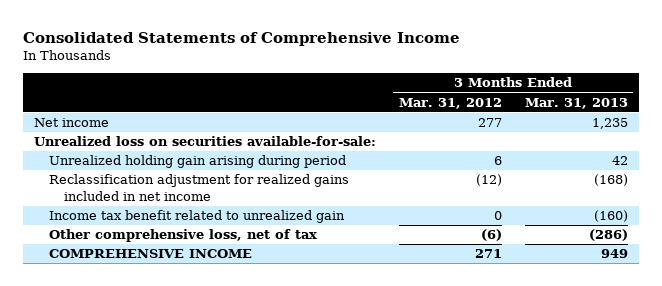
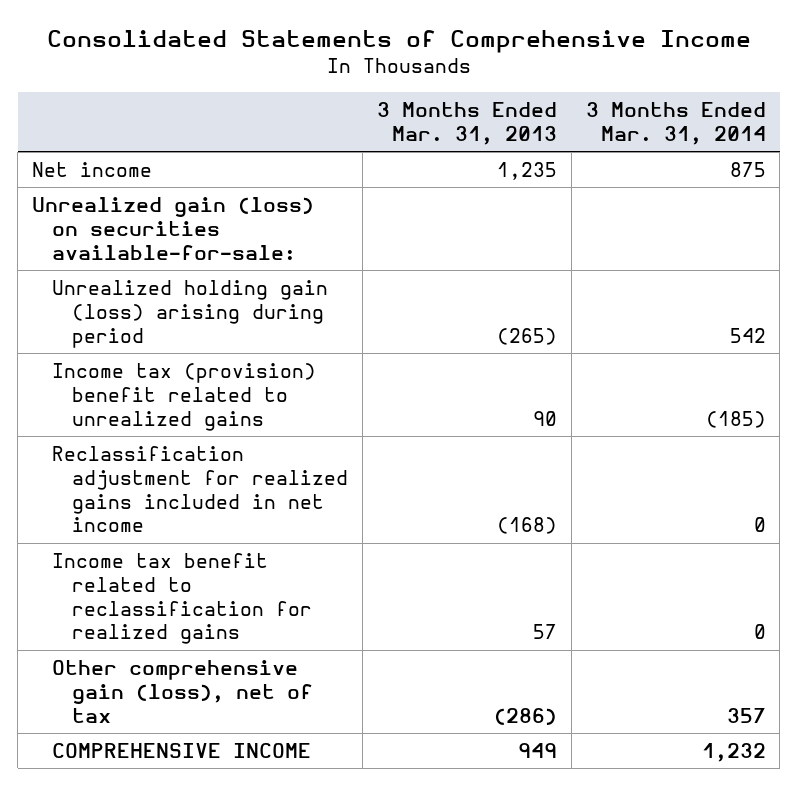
[398,97,502,109] Mar. 31, 2012 -> none
none -> [585,102,766,146] 3 Months Ended Mar. 31, 2014
[34,136,377,147] Unrealized loss on securities available-for-sale: -> [31,196,314,260] Unrealized gain (loss) on securities available-for-sale:
[48,155,346,169] Unrealized holding gain arising during period -> [52,279,329,348] Unrealized holding gain (loss) arising during period
[611,156,628,166] 42 -> [497,327,558,345] (265)
none -> [52,362,317,431] Income tax (provision) benefit related to unrealized gains
[48,210,345,224] Income tax benefit related to unrealized gain -> [52,552,313,645] Income tax benefit related to reclassification for realized gains
[593,210,628,223] (160) -> [533,624,558,640] 57
[48,229,317,243] Other comprehensive loss, net of tax -> [52,659,314,723] Other comprehensive gain (loss), net of tax

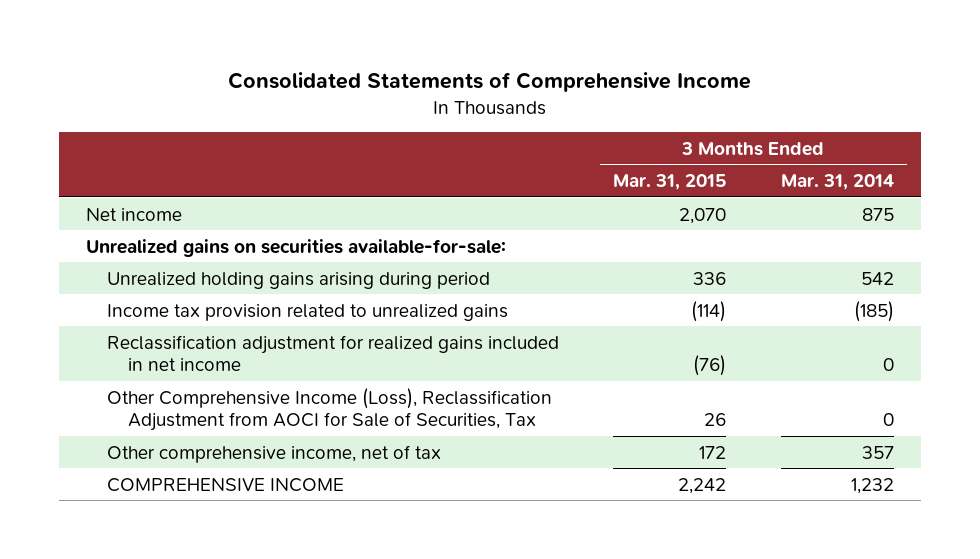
[377,102,558,146] 3 Months Ended Mar. 31, 2013 -> none
none -> [613,174,727,191] Mar. 31, 2015
[31,196,314,260] Unrealized gain (loss) on securities available-for-sale: -> [85,238,506,257] Unrealized gains on securities available-for-sale:
[52,279,329,348] Unrealized holding gain (loss) arising during period -> [107,271,491,289] Unrealized holding gains arising during period
[52,362,317,431] Income tax (provision) benefit related to unrealized gains -> [107,303,509,321] Income tax provision related to unrealized gains
[52,552,313,645] Income tax benefit related to reclassification for realized gains -> none
none -> [107,387,553,432] Other Comprehensive Income (Loss), Reclassification Adjustment from AOCI for Sale of Securities, Tax
[52,659,314,723] Other comprehensive gain (loss), net of tax -> [107,444,442,463] Other comprehensive income, net of tax

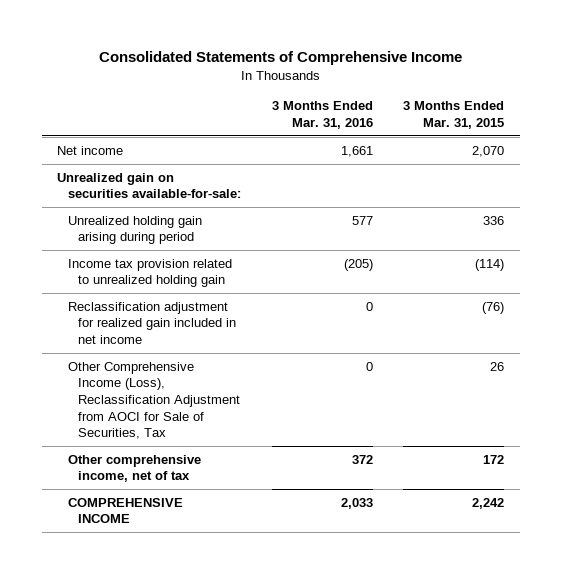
[780,174,894,191] Mar. 31, 2014 -> none
none -> [271,101,373,129] 3 Months Ended Mar. 31, 2016
[85,238,506,257] Unrealized gains on securities available-for-sale: -> [57,172,241,199] Unrealized gain on securities available-for-sale:
[107,271,491,289] Unrealized holding gains arising during period -> [67,215,202,245] Unrealized holding gain arising during period
[107,303,509,321] Income tax provision related to unrealized gains -> [67,258,232,288] Income tax provision related to unrealized holding gain
[107,334,560,372] Reclassification adjustment for realized gains included in net income -> [67,301,236,345] Reclassification adjustment for realized gain included in net income

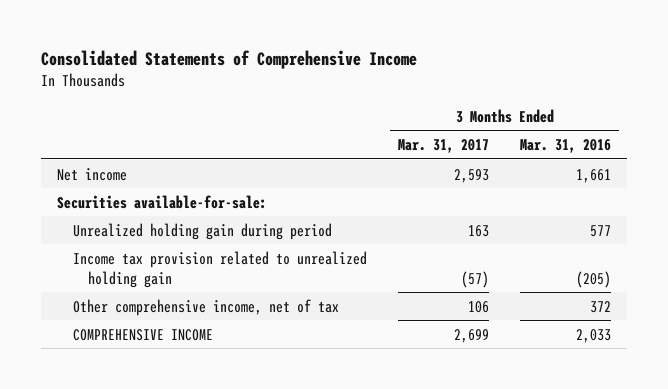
[403,101,505,129] 3 Months Ended Mar. 31, 2015 -> none
none -> [397,139,489,154] Mar. 31, 2017
[57,172,241,199] Unrealized gain on securities available-for-sale: -> [56,194,267,209] Securities available-for-sale:
[67,215,202,245] Unrealized holding gain arising during period -> [72,222,332,240] Unrealized holding gain during period
[67,301,236,345] Reclassification adjustment for realized gain included in net income -> none
[67,361,240,440] Other Comprehensive Income (Loss), Reclassification Adjustment from AOCI for Sale of Securities, Tax -> none

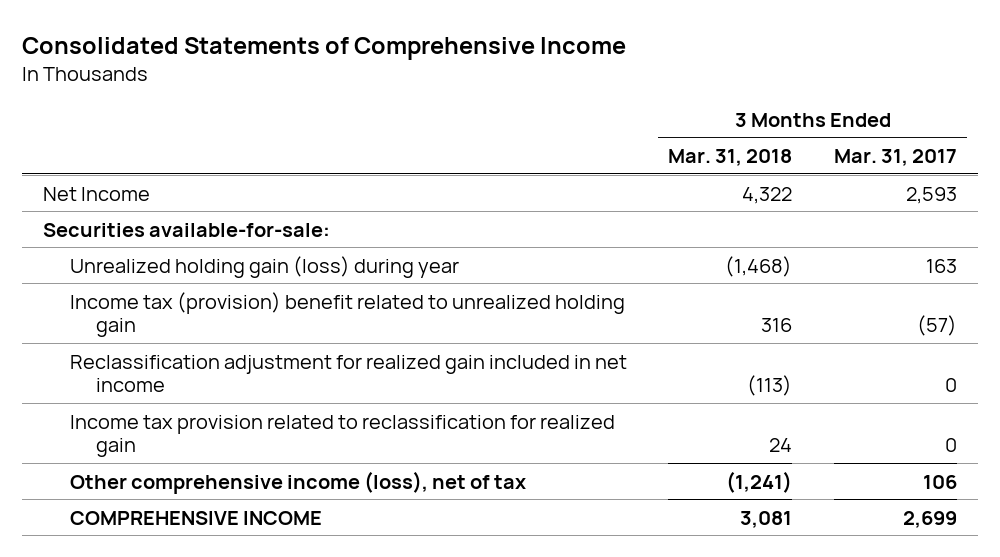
[520,139,612,154] Mar. 31, 2016 -> none
none -> [668,149,793,167] Mar. 31, 2018
[56,167,127,181] Net income -> [42,186,150,201] Net Income
[72,222,332,240] Unrealized holding gain during period -> [69,255,459,278] Unrealized holding gain (loss) during year
[72,250,367,288] Income tax provision related to unrealized holding gain -> [69,291,625,337] Income tax (provision) benefit related to unrealized holding gain
none -> [69,354,627,392] Reclassification adjustment for realized gain included in net income
none -> [69,414,615,457] Income tax provision related to reclassification for realized gain
[72,298,339,316] Other comprehensive income, net of tax -> [69,470,526,494] Other comprehensive income (loss), net of tax

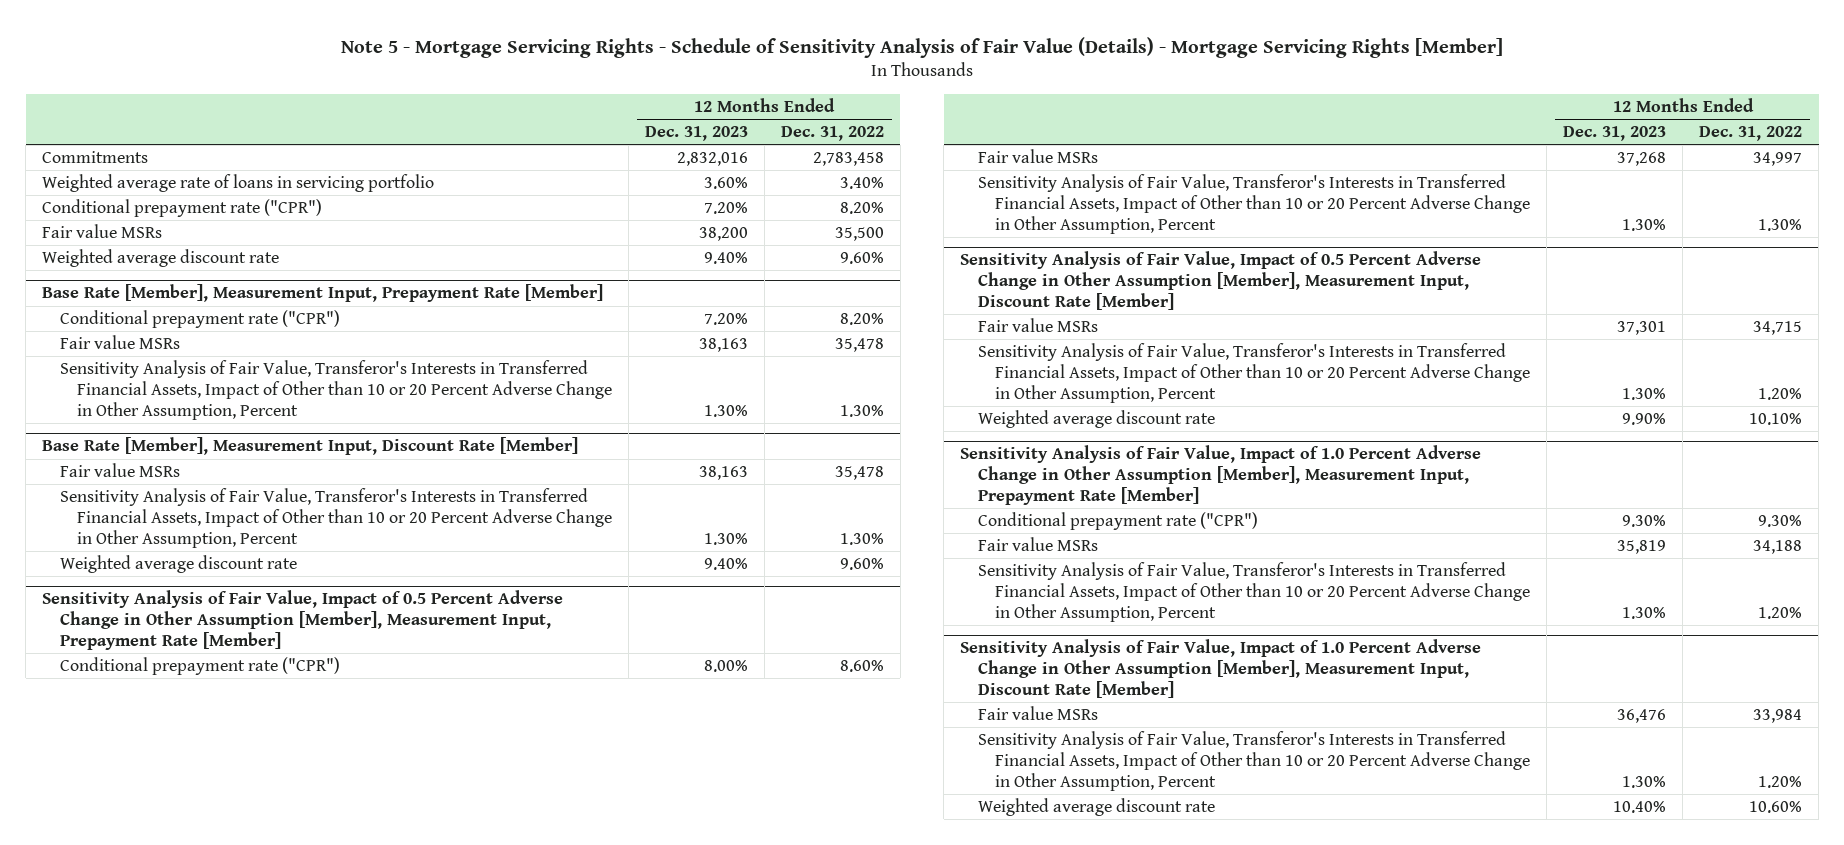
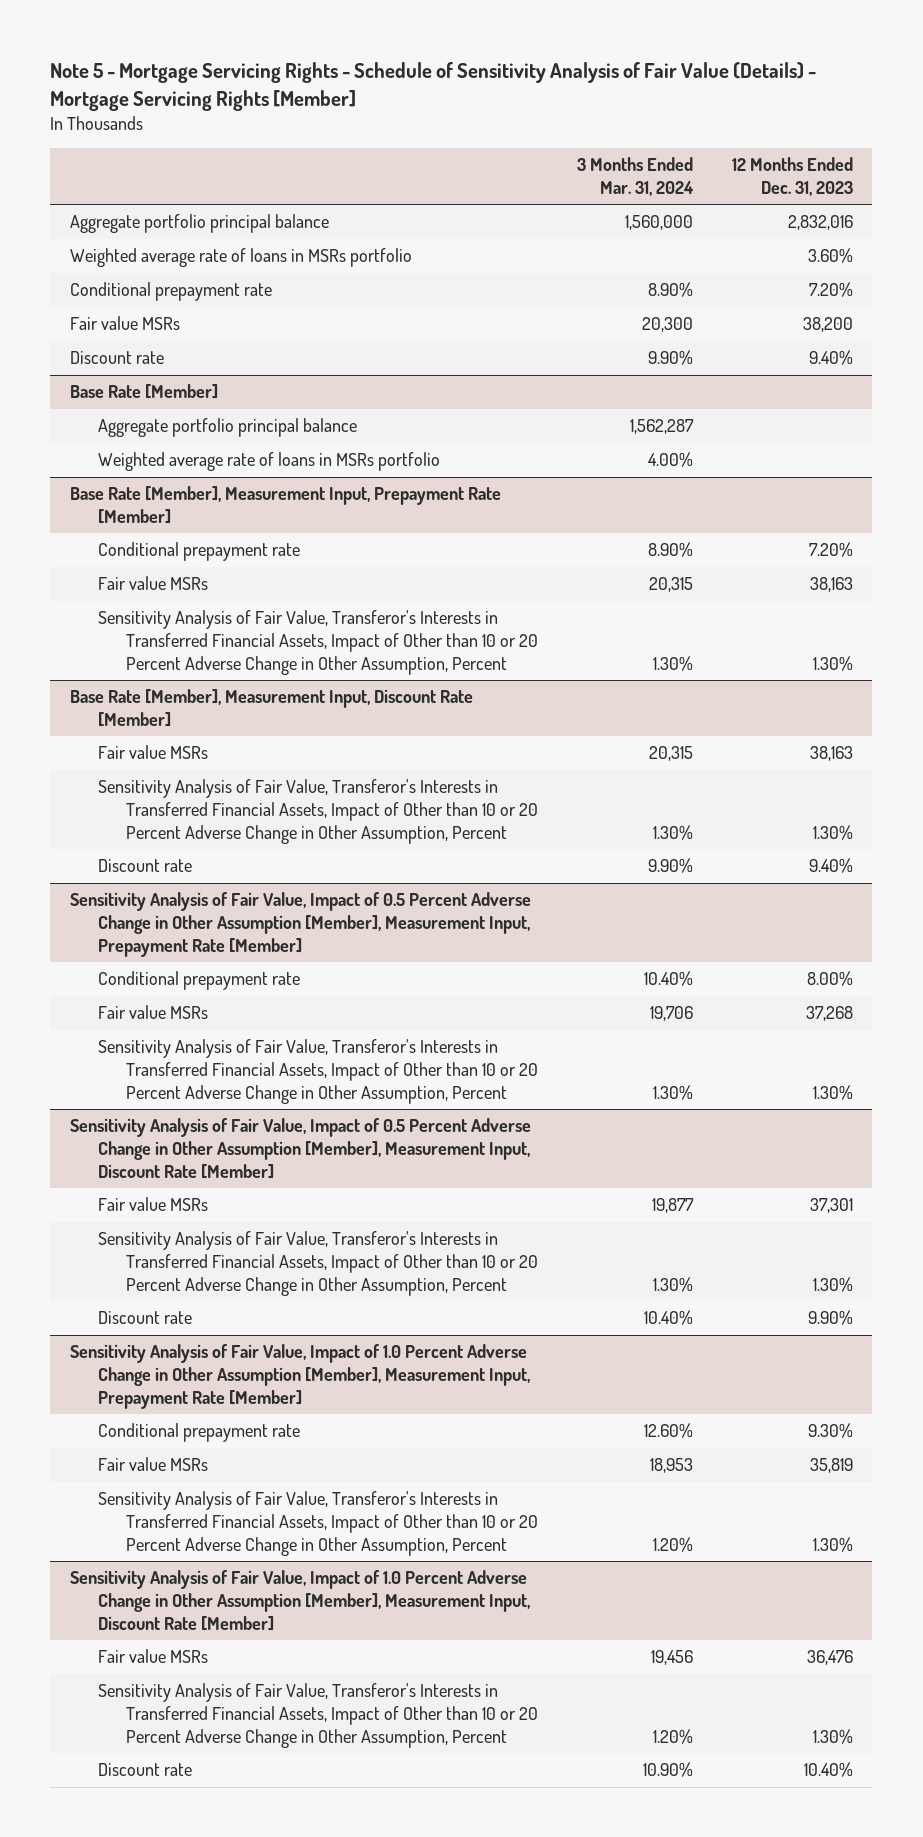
[780,126,884,142] Dec. 31, 2022 -> none
none -> [577,157,695,196] 3 Months Ended Mar. 31, 2024
[42,151,149,164] Commitments -> [69,214,329,234] Aggregate portfolio principal balance
[42,174,435,193] Weighted average rate of loans in servicing portfolio -> [69,248,412,268] Weighted average rate of loans in MSRs portfolio
[42,199,323,218] Conditional prepayment rate ("CPR") -> [69,282,272,302] Conditional prepayment rate
[42,249,280,268] Weighted average discount rate -> [69,351,164,365] Discount rate
none -> [69,384,218,400] Base Rate [Member]
none -> [98,418,358,438] Aggregate portfolio principal balance
none -> [98,452,441,472] Weighted average rate of loans in MSRs portfolio
[59,310,340,329] Conditional prepayment rate ("CPR") -> [98,542,301,562] Conditional prepayment rate
[59,555,297,574] Weighted average discount rate -> [98,859,193,873] Discount rate
[59,657,340,676] Conditional prepayment rate ("CPR") -> [98,971,301,991] Conditional prepayment rate
[977,410,1215,429] Weighted average discount rate -> [98,1311,193,1325] Discount rate
[977,512,1258,531] Conditional prepayment rate ("CPR") -> [98,1423,301,1443] Conditional prepayment rate
[977,798,1215,817] Weighted average discount rate -> [98,1763,193,1777] Discount rate

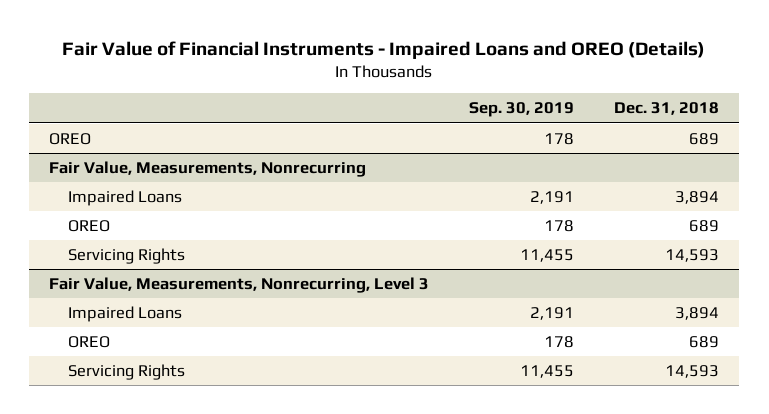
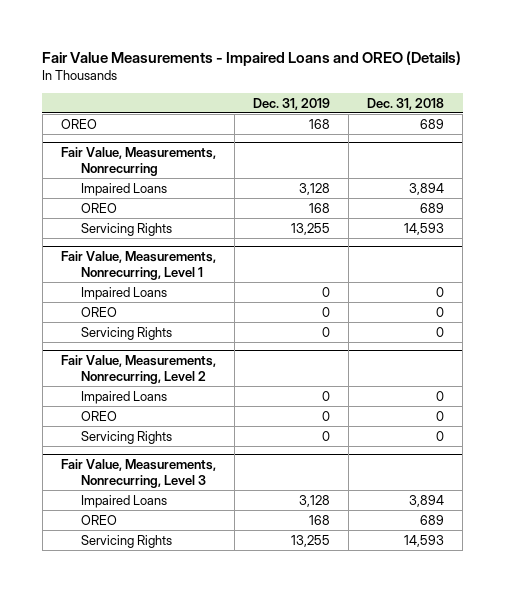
[62,40,706,59] Fair Value of Financial Instruments - Impaired Loans and OREO (Details) -> [42,50,462,66] Fair Value Measurements - Impaired Loans and OREO (Details)
[469,102,575,118] Sep. 30, 2019 -> none
none -> [253,97,331,110] Dec. 31, 2019
none -> [60,250,216,281] Fair Value, Measurements, Nonrecurring, Level 1
none -> [81,286,168,300] Impaired Loans
none -> [81,306,118,317] OREO
none -> [81,326,173,340] Servicing Rights
none -> [60,354,216,385] Fair Value, Measurements, Nonrecurring, Level 2
none -> [81,390,168,404] Impaired Loans
none -> [81,410,118,421] OREO
none -> [81,430,173,444] Servicing Rights

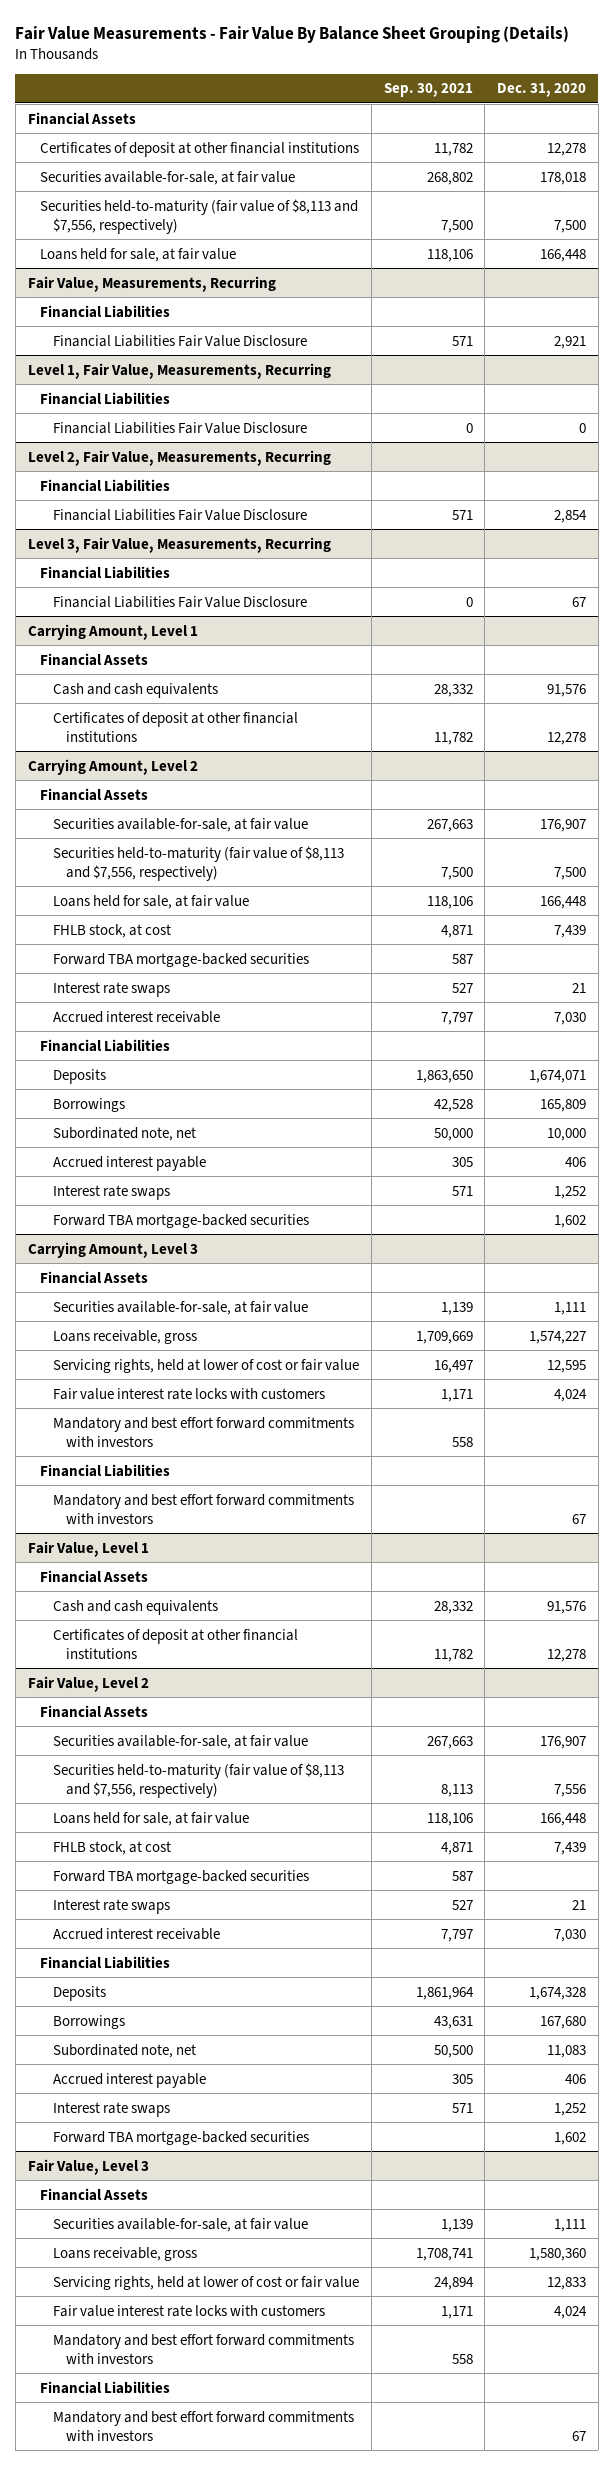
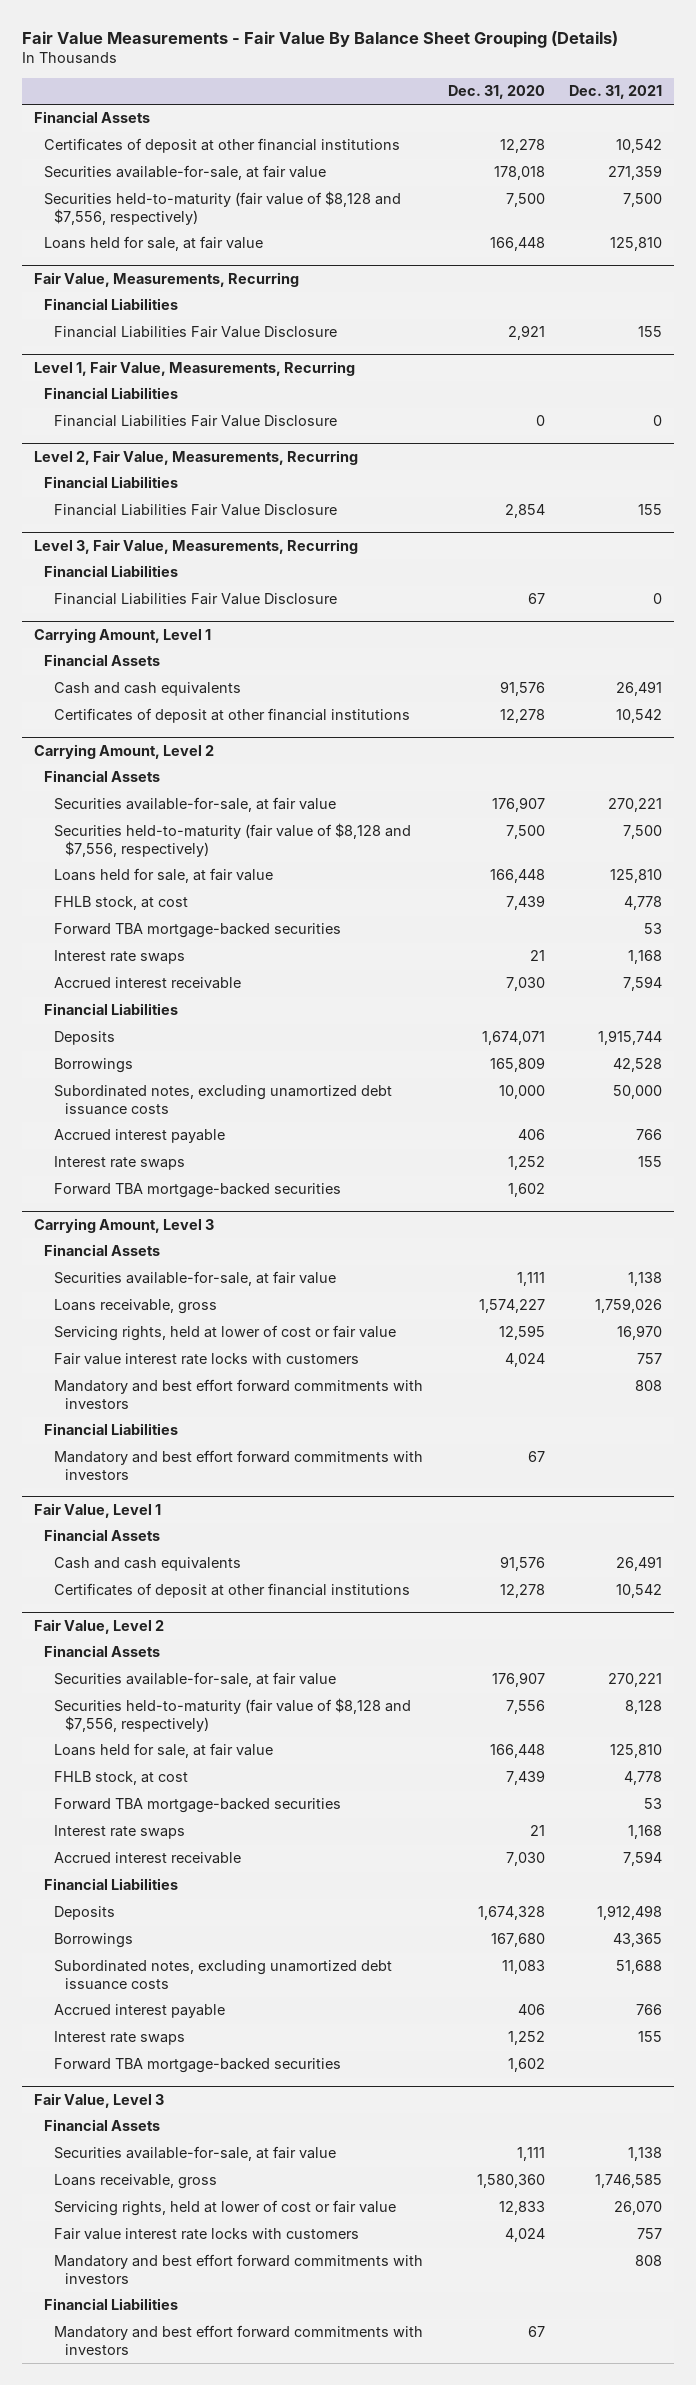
[383,83,473,98] Sep. 30, 2021 -> none
none -> [568,85,662,100] Dec. 31, 2021
[40,198,359,234] Securities held-to-maturity (fair value of $8,113 and $7,556, respectively) -> [44,191,402,226] Securities held-to-maturity (fair value of $8,128 and $7,556, respectively)
[53,845,345,881] Securities held-to-maturity (fair value of $8,113 and $7,556, respectively) -> [54,823,412,858] Securities held-to-maturity (fair value of $8,128 and $7,556, respectively)
[53,1126,197,1141] Subordinated note, net -> [54,1085,393,1116] Subordinated notes, excluding unamortized debt issuance costs
[53,1762,345,1798] Securities held-to-maturity (fair value of $8,113 and $7,556, respectively) -> [54,1698,412,1733] Securities held-to-maturity (fair value of $8,128 and $7,556, respectively)
[53,2043,197,2058] Subordinated note, net -> [54,1960,393,1991] Subordinated notes, excluding unamortized debt issuance costs

